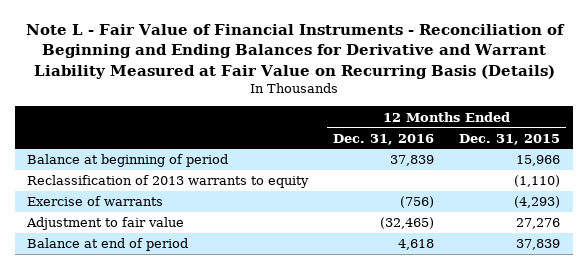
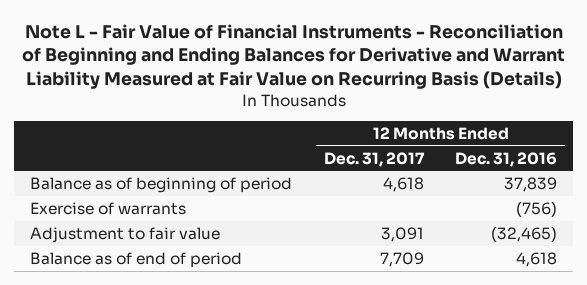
[459,133,561,145] Dec. 31, 2015 -> none
none -> [323,151,425,167] Dec. 31, 2017
[27,175,310,189] Reclassification of 2013 warrants to equity -> none
[27,154,229,168] Balance at beginning of period -> [29,176,292,193] Balance as of beginning of period
[27,238,189,252] Balance at end of period -> [29,251,242,268] Balance as of end of period

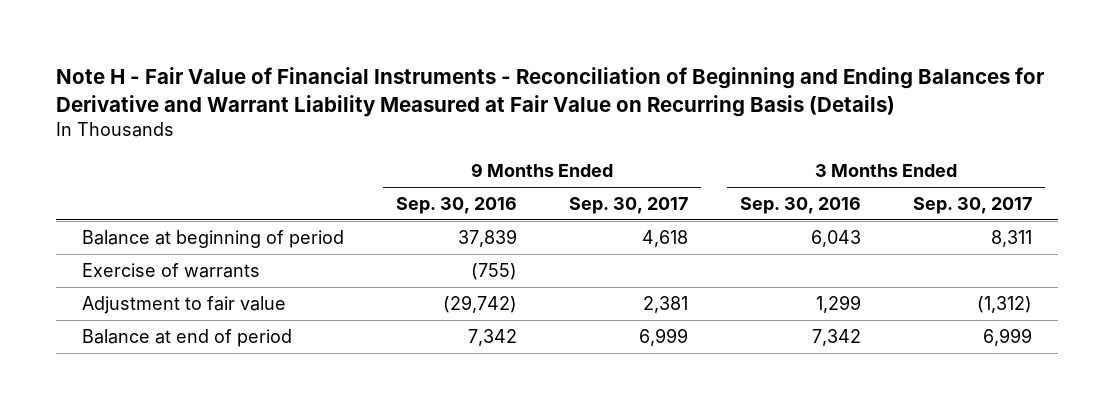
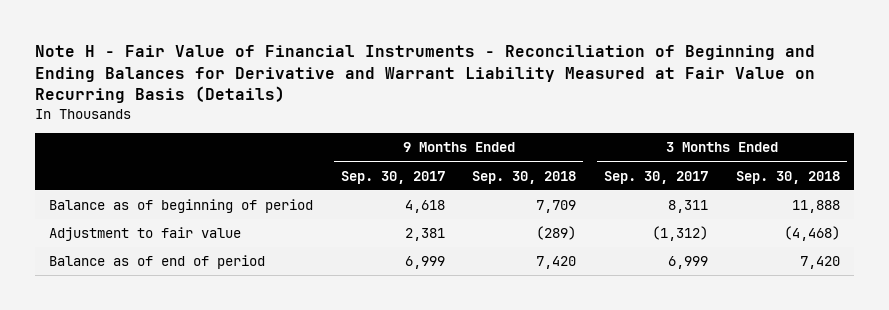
[396,197,518,215] Sep. 30, 2016 -> none
[740,197,862,215] Sep. 30, 2016 -> none
none -> [472,170,577,184] Sep. 30, 2018
none -> [735,170,840,184] Sep. 30, 2018
[81,262,260,278] Exercise of warrants -> none
[81,229,344,248] Balance at beginning of period -> [48,199,313,214] Balance as of beginning of period
[81,328,292,347] Balance at end of period -> [48,255,265,270] Balance as of end of period

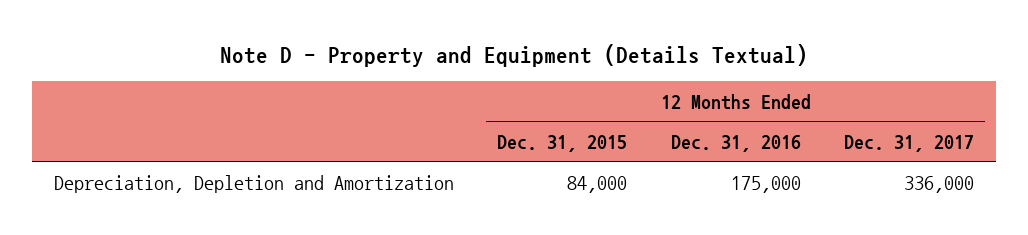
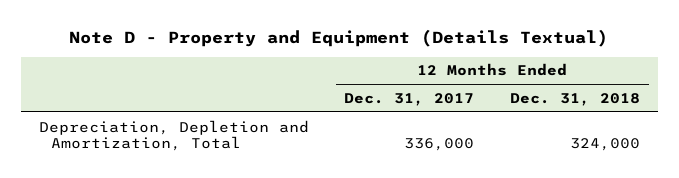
[497,134,628,152] Dec. 31, 2015 -> none
[670,134,801,152] Dec. 31, 2016 -> none
none -> [509,92,640,106] Dec. 31, 2018
[53,175,454,194] Depreciation, Depletion and Amortization -> [38,119,309,152] Depreciation, Depletion and Amortization, Total

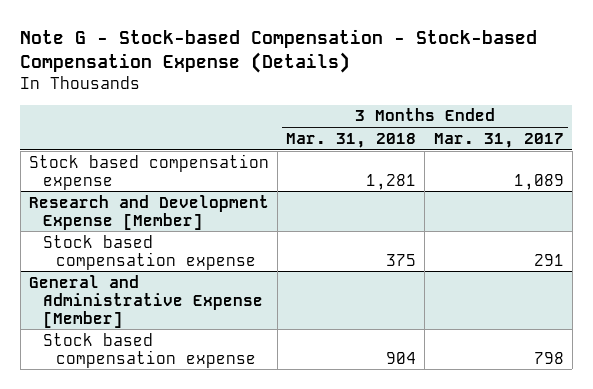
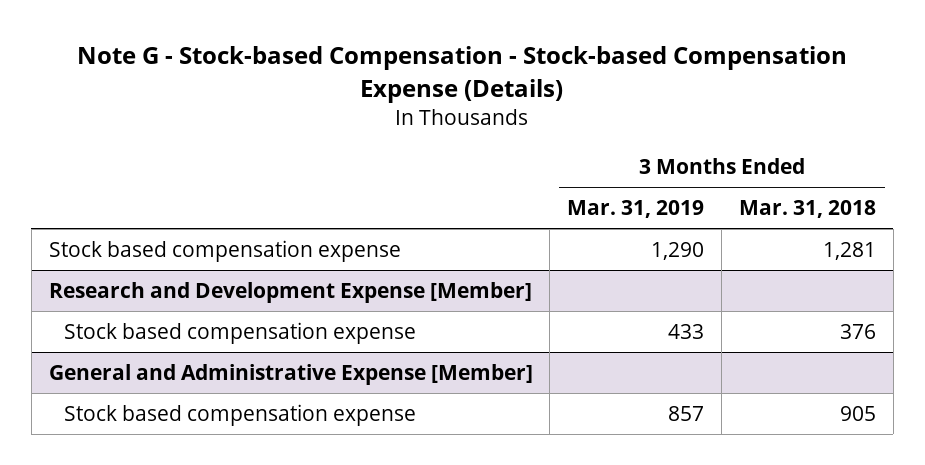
[433,132,564,148] Mar. 31, 2017 -> none
none -> [567,200,705,219] Mar. 31, 2019
[386,253,417,266] 375 -> [840,323,877,339] 376
[386,351,417,364] 904 -> [840,405,877,421] 905

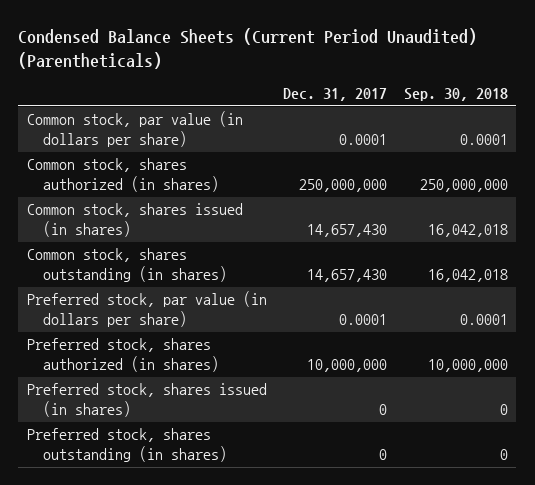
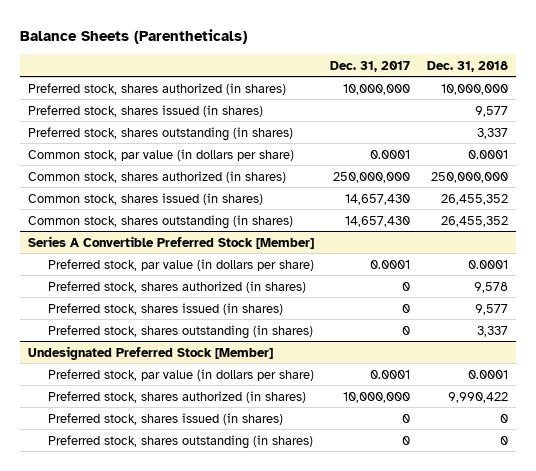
[18,28,478,69] Condensed Balance Sheets (Current Period Unaudited) (Parentheticals) -> [20,28,248,44] Balance Sheets (Parentheticals)
[404,88,509,102] Sep. 30, 2018 -> none
none -> [426,60,508,72] Dec. 31, 2018
none -> [28,82,287,95] Preferred stock, shares authorized (in shares)
none -> [28,104,264,117] Preferred stock, shares issued (in shares)
none -> [28,126,294,141] Preferred stock, shares outstanding (in shares)
none -> [28,235,315,249] Series A Convertible Preferred Stock [Member]
none -> [47,280,306,293] Preferred stock, shares authorized (in shares)
none -> [47,302,283,315] Preferred stock, shares issued (in shares)
none -> [47,324,313,339] Preferred stock, shares outstanding (in shares)
none -> [28,345,274,360] Undesignated Preferred Stock [Member]
none -> [47,368,314,381] Preferred stock, par value (in dollars per share)

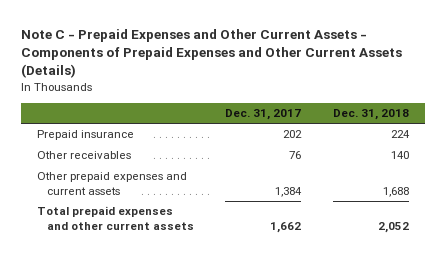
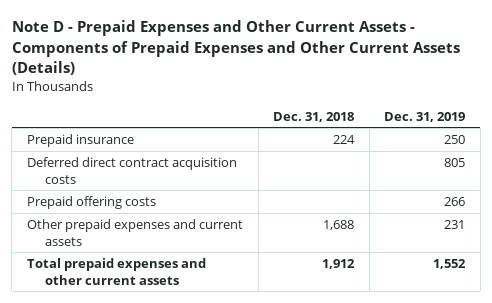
[20,29,402,79] Note C - Prepaid Expenses and Other Current Assets - Components of Prepaid Expenses and Other Current Assets (Details) -> [11,20,460,76] Note D - Prepaid Expenses and Other Current Assets - Components of Prepaid Expenses and Other Current Assets (Details)
[225,109,302,121] Dec. 31, 2017 -> none
none -> [384,111,466,122] Dec. 31, 2019
[36,151,131,160] Other receivables -> none
none -> [27,157,238,184] Deferred direct contract acquisition costs
none -> [27,196,157,210] Prepaid offering costs
[377,221,409,233] 2,052 -> [322,259,356,270] 1,912

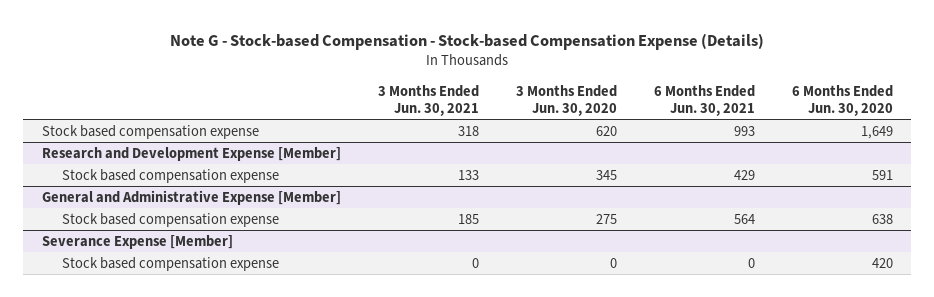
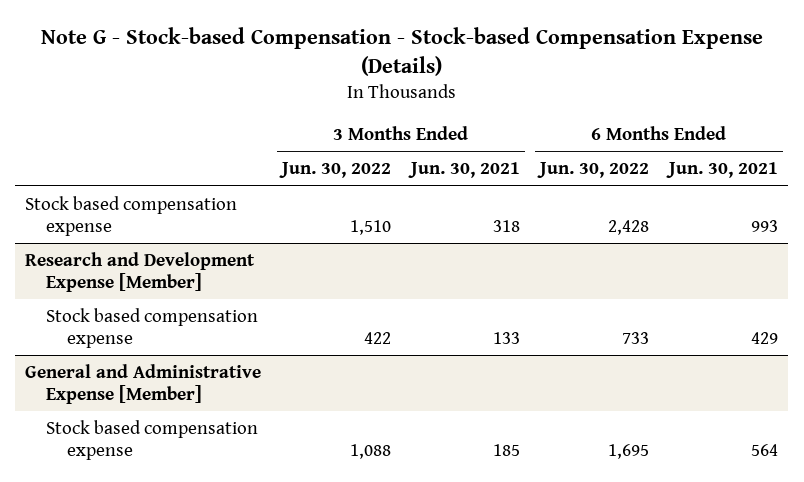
[515,84,617,117] 3 Months Ended Jun. 30, 2020 -> none
[791,84,893,117] 6 Months Ended Jun. 30, 2020 -> none
none -> [278,162,391,179] Jun. 30, 2022
none -> [537,162,650,179] Jun. 30, 2022
[41,234,233,249] Severance Expense [Member] -> none
[61,256,279,271] Stock based compensation expense -> none

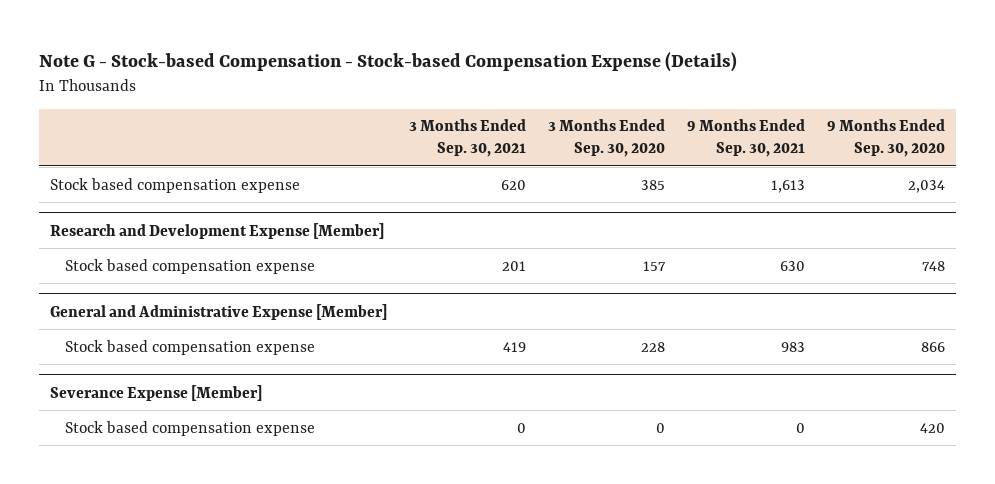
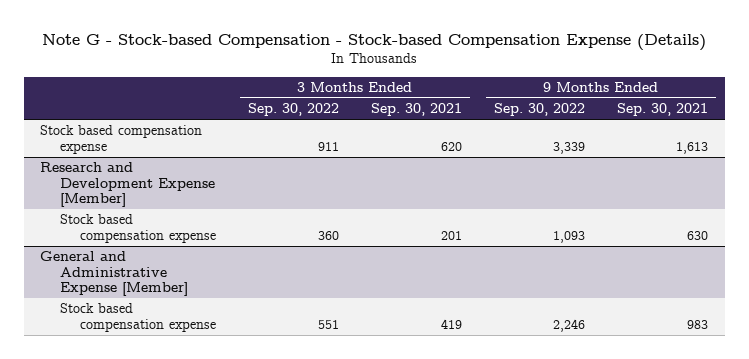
[547,119,665,158] 3 Months Ended Sep. 30, 2020 -> none
[826,119,945,158] 9 Months Ended Sep. 30, 2020 -> none
none -> [247,103,339,117] Sep. 30, 2022
none -> [494,103,586,117] Sep. 30, 2022
[49,384,262,401] Severance Expense [Member] -> none
[64,420,315,436] Stock based compensation expense -> none

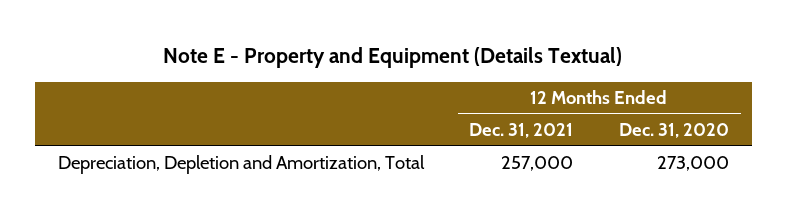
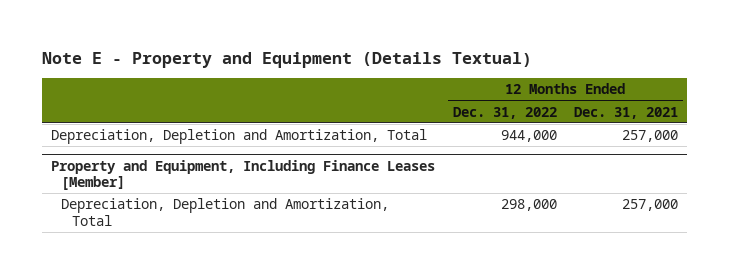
[619,123,730,139] Dec. 31, 2020 -> none
none -> [452,106,557,119] Dec. 31, 2022
none -> [50,159,435,191] Property and Equipment, Including Finance Leases [Member]
none -> [61,198,390,226] Depreciation, Depletion and Amortization, Total

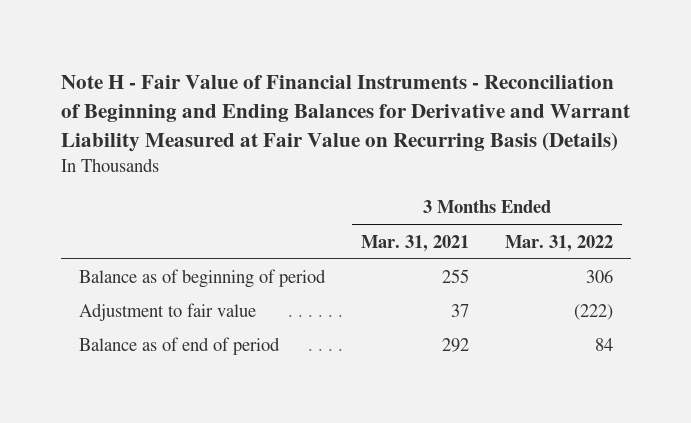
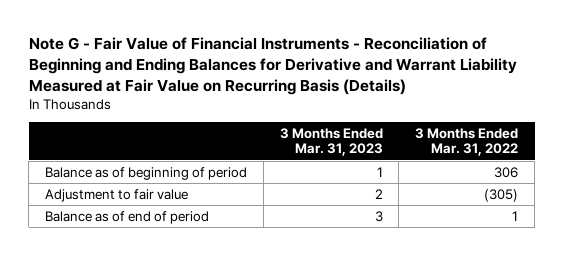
[60,75,630,152] Note H - Fair Value of Financial Instruments - Reconciliation of Beginning and Ending Balances for Derivative and Warrant Liability Measured at Fair Value on Recurring Basis (Details) -> [28,37,517,95] Note G - Fair Value of Financial Instruments - Reconciliation of Beginning and Ending Balances for Derivative and Warrant Liability Measured at Fair Value on Recurring Basis (Details)
[360,234,469,252] Mar. 31, 2021 -> none
none -> [279,127,383,157] 3 Months Ended Mar. 31, 2023
[573,304,613,321] (222) -> [484,188,519,202] (305)
[594,338,613,352] 84 -> [512,210,519,221] 1

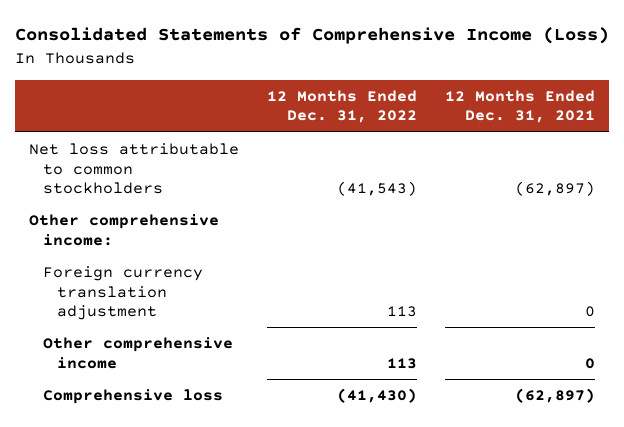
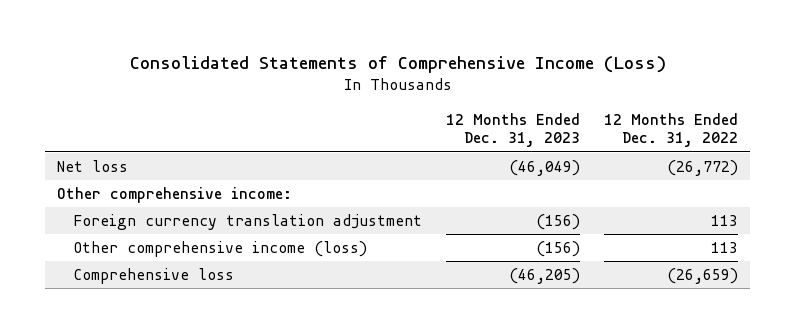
[445,89,596,124] 12 Months Ended Dec. 31, 2021 -> none
none -> [445,112,580,148] 12 Months Ended Dec. 31, 2023
[28,143,239,194] Net loss attributable to common stockholders -> [57,159,129,172] Net loss
[336,180,417,196] (41,543) -> [667,159,739,176] (26,772)
[43,337,234,369] Other comprehensive income -> [72,240,367,257] Other comprehensive income (loss)
[336,388,417,404] (41,430) -> [667,267,739,284] (26,659)

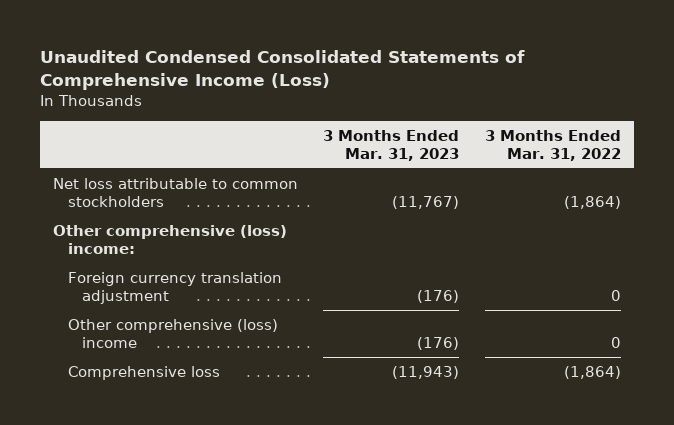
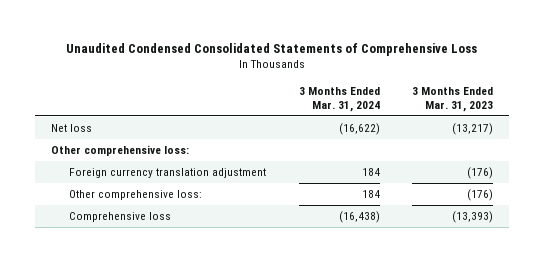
[40,50,526,91] Unaudited Condensed Consolidated Statements of Comprehensive Income (Loss) -> [66,42,478,56] Unaudited Condensed Consolidated Statements of Comprehensive Loss
[484,129,621,162] 3 Months Ended Mar. 31, 2022 -> none
none -> [298,86,380,113] 3 Months Ended Mar. 31, 2024
[52,177,298,207] Net loss attributable to common stockholders -> [51,123,93,132] Net loss
[392,195,460,209] (11,767) -> [451,122,493,135] (13,217)
[52,224,287,254] Other comprehensive (loss) income: -> [51,144,190,156] Other comprehensive loss:
[67,318,278,348] Other comprehensive (loss) income -> [69,189,203,200] Other comprehensive loss:
[392,365,460,379] (11,943) -> [451,210,493,223] (13,393)

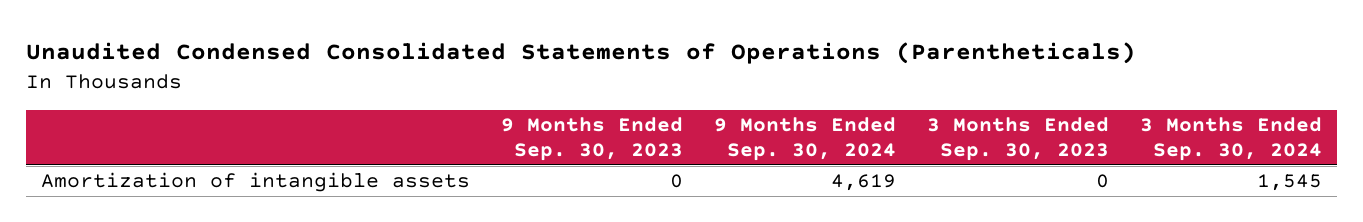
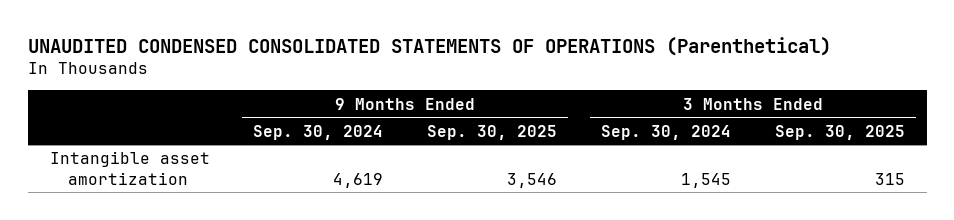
[26,42,1137,65] Unaudited Condensed Consolidated Statements of Operations (Parentheticals) -> [27,36,831,56] UNAUDITED CONDENSED CONSOLIDATED STATEMENTS OF OPERATIONS (Parenthetical)
[501,117,684,162] 9 Months Ended Sep. 30, 2023 -> none
[926,117,1109,162] 3 Months Ended Sep. 30, 2023 -> none
none -> [427,124,558,140] Sep. 30, 2025
none -> [774,124,905,140] Sep. 30, 2025
[41,172,471,193] Amortization of intangible assets -> [49,151,210,185] Intangible asset amortization

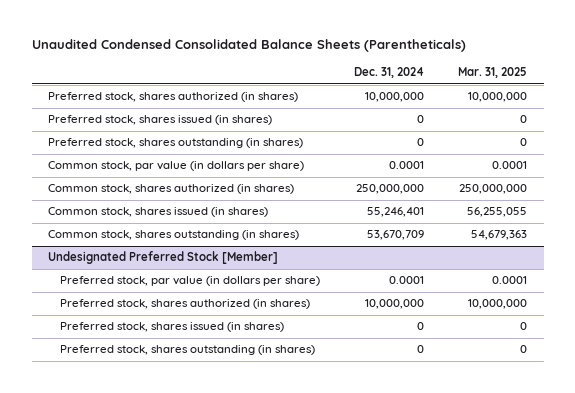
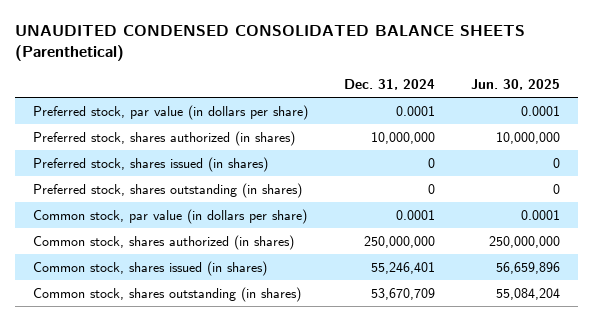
[31,39,466,53] Unaudited Condensed Consolidated Balance Sheets (Parentheticals) -> [14,24,525,62] UNAUDITED CONDENSED CONSOLIDATED BALANCE SHEETS (Parenthetical)
[457,67,527,79] Mar. 31, 2025 -> none
none -> [470,78,560,90] Jun. 30, 2025
none -> [32,104,308,120] Preferred stock, par value (in dollars per share)
[48,251,279,265] Undesignated Preferred Stock [Member] -> none
[60,276,321,287] Preferred stock, par value (in dollars per share) -> none
[60,299,311,310] Preferred stock, shares authorized (in shares) -> none
[60,322,285,333] Preferred stock, shares issued (in shares) -> none
[60,345,316,356] Preferred stock, shares outstanding (in shares) -> none

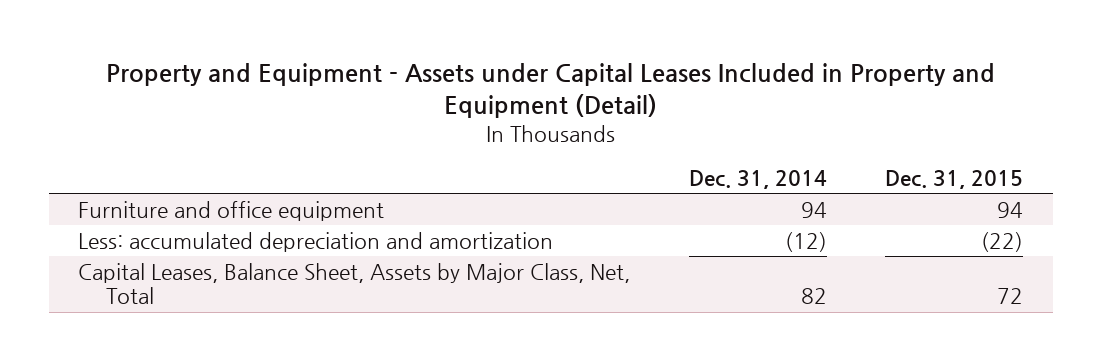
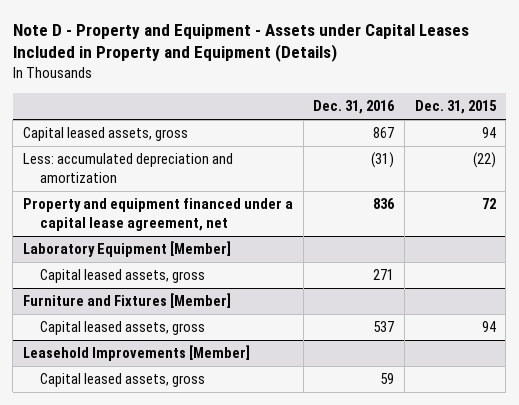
[105,62,995,119] Property and Equipment - Assets under Capital Leases Included in Property and Equipment (Detail) -> [12,23,469,63] Note D - Property and Equipment - Assets under Capital Leases Included in Property and Equipment (Details)
[688,169,827,189] Dec. 31, 2014 -> none
none -> [313,100,396,115] Dec. 31, 2016
[78,200,385,221] Furniture and office equipment -> [22,127,188,142] Capital leased assets, gross
[78,262,631,305] Capital Leases, Balance Sheet, Assets by Major Class, Net, Total -> [22,198,293,232] Property and equipment financed under a capital lease agreement, net
none -> [22,241,231,258] Laboratory Equipment [Member]
none -> [39,269,205,284] Capital leased assets, gross
none -> [22,293,231,309] Furniture and Fixtures [Member]
none -> [39,321,205,336] Capital leased assets, gross
none -> [22,345,250,362] Leasehold Improvements [Member]
none -> [39,373,205,388] Capital leased assets, gross

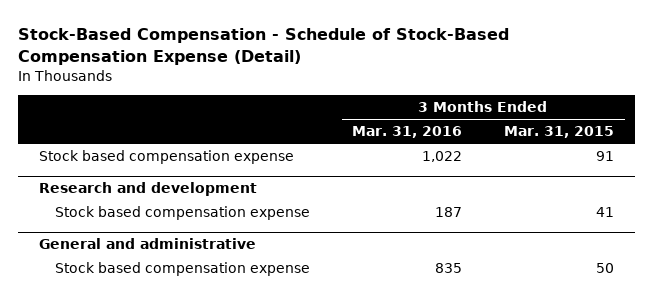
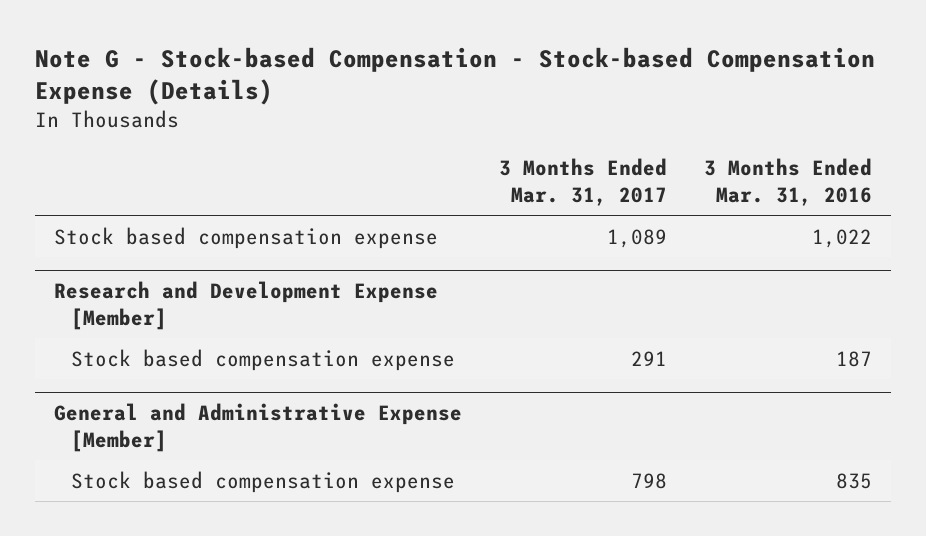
[18,27,510,65] Stock-Based Compensation - Schedule of Stock-Based Compensation Expense (Detail) -> [34,47,875,106] Note G - Stock-based Compensation - Stock-based Compensation Expense (Details)
[504,126,615,139] Mar. 31, 2015 -> none
none -> [498,158,667,207] 3 Months Ended Mar. 31, 2017
[39,182,258,197] Research and development -> [53,281,438,330] Research and Development Expense [Member]
[39,238,257,250] General and administrative -> [53,403,462,452] General and Administrative Expense [Member]

